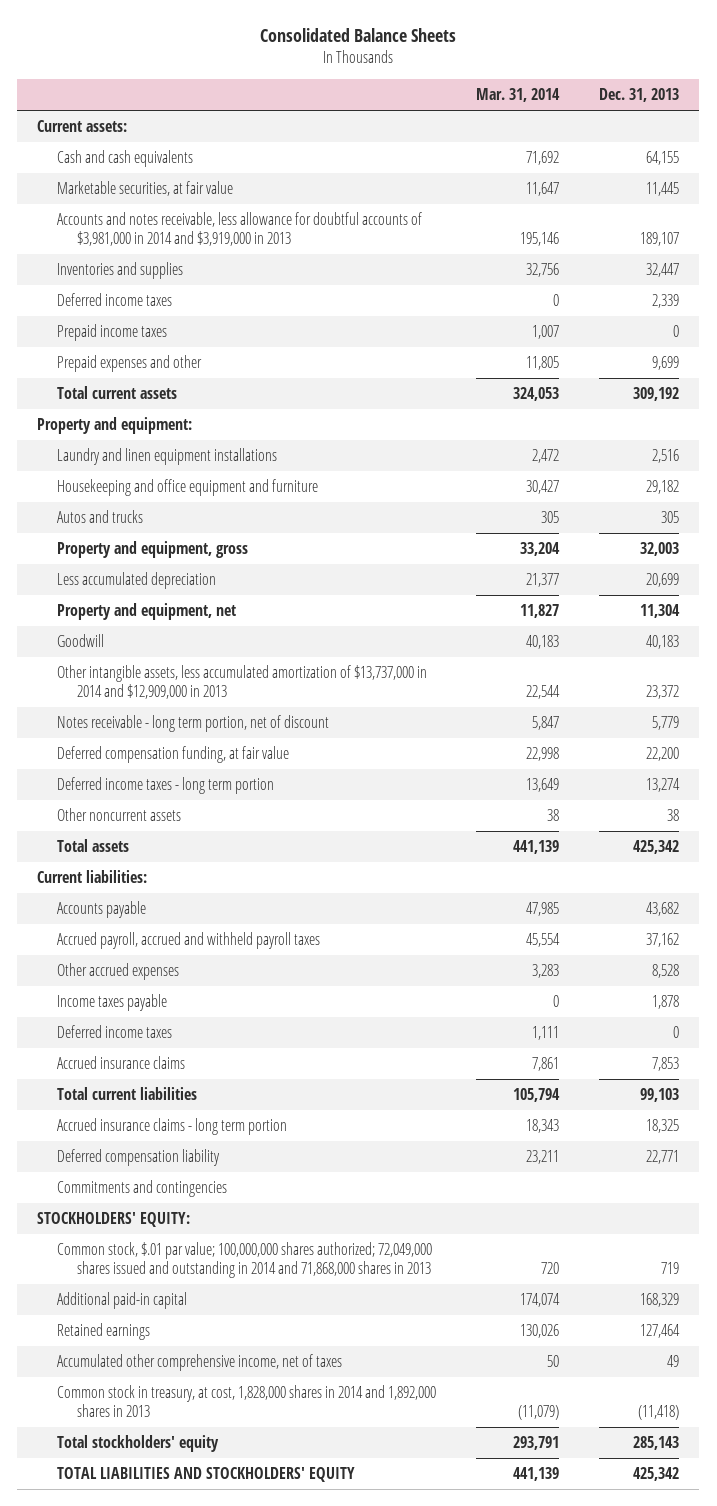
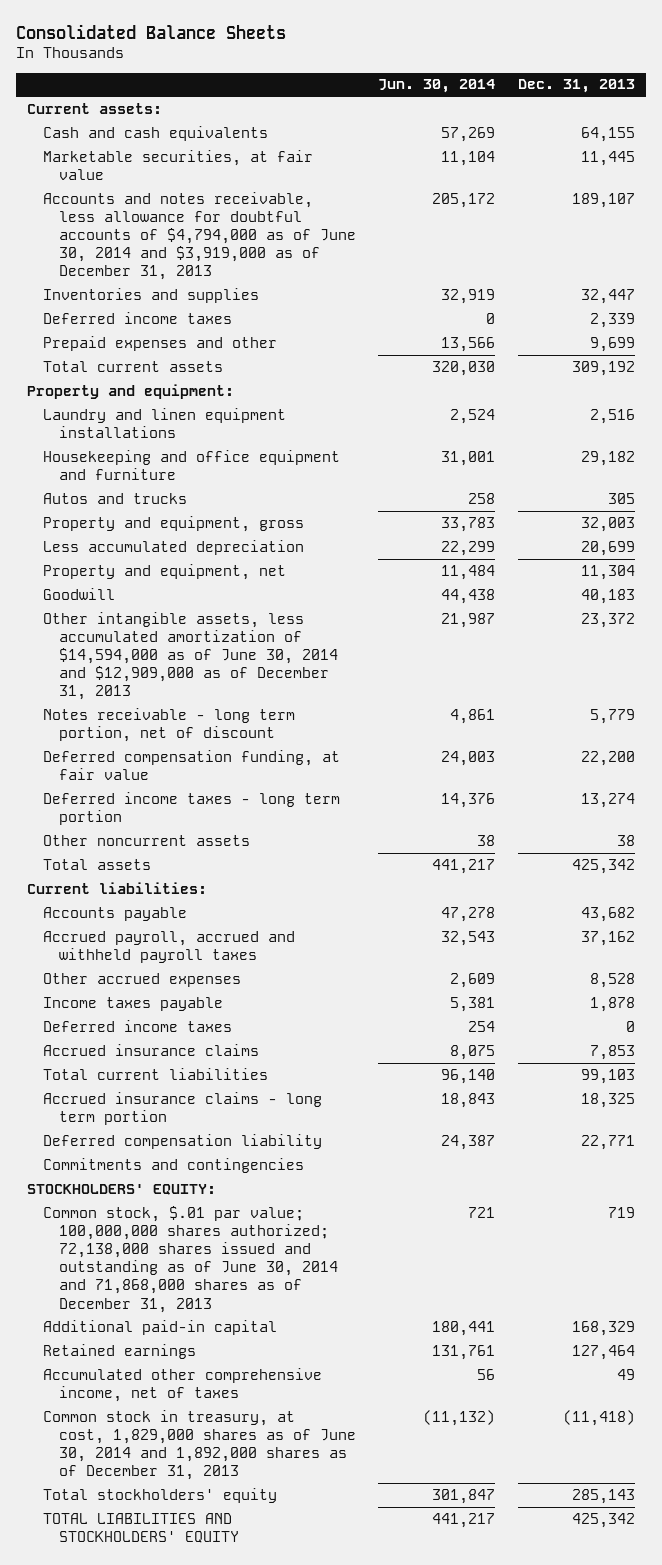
[476,88,561,103] Mar. 31, 2014 -> none
none -> [378,79,496,94] Jun. 30, 2014
[57,212,423,246] Accounts and notes receivable, less allowance for doubtful accounts of $3,981,000 in 2014 and $3,919,000 in 2013 -> [42,191,356,281] Accounts and notes receivable, less allowance for doubtful accounts of $4,794,000 as of June 30, 2014 and $3,919,000 as of December 31, 2013
[57,324,168,342] Prepaid income taxes -> none
[57,665,428,699] Other intangible assets, less accumulated amortization of $13,737,000 in 2014 and $12,909,000 in 2013 -> [42,611,338,701] Other intangible assets, less accumulated amortization of $14,594,000 as of June 30, 2014 and $12,909,000 as of December 31, 2013
[57,1242,433,1278] Common stock, $.01 par value; 100,000,000 shares authorized; 72,049,000 shares issued and outstanding in 2014 and 71,868,000 shares in 2013 -> [42,1205,338,1313] Common stock, $.01 par value; 100,000,000 shares authorized; 72,138,000 shares issued and outstanding as of June 30, 2014 and 71,868,000 shares as of December 31, 2013
[57,1385,437,1417] Common stock in treasury, at cost, 1,828,000 shares in 2014 and 1,892,000 shares in 2013 -> [42,1409,356,1481] Common stock in treasury, at cost, 1,829,000 shares as of June 30, 2014 and 1,892,000 shares as of December 31, 2013

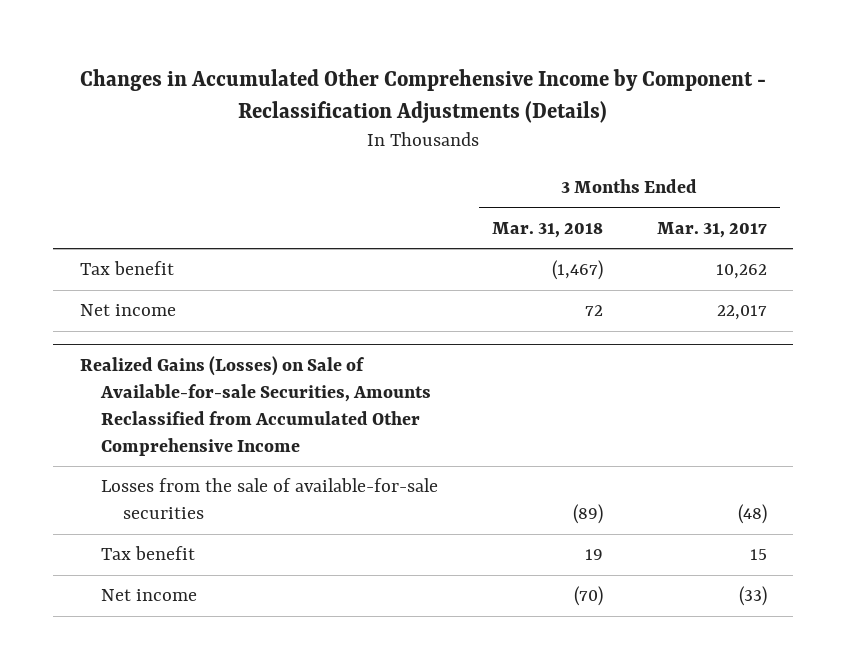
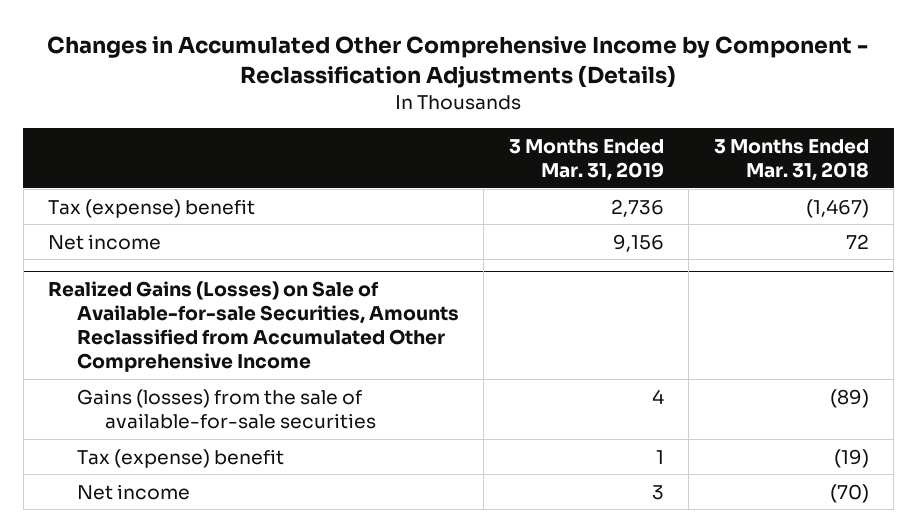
[656,221,767,238] Mar. 31, 2017 -> none
none -> [508,138,664,181] 3 Months Ended Mar. 31, 2019
[79,261,174,276] Tax benefit -> [48,198,256,218] Tax (expense) benefit
[101,478,439,520] Losses from the sale of available-for-sale securities -> [76,388,376,429] Gains (losses) from the sale of available-for-sale securities
[101,546,196,561] Tax benefit -> [76,448,284,468] Tax (expense) benefit
[585,549,604,561] 19 -> [833,448,869,468] (19)

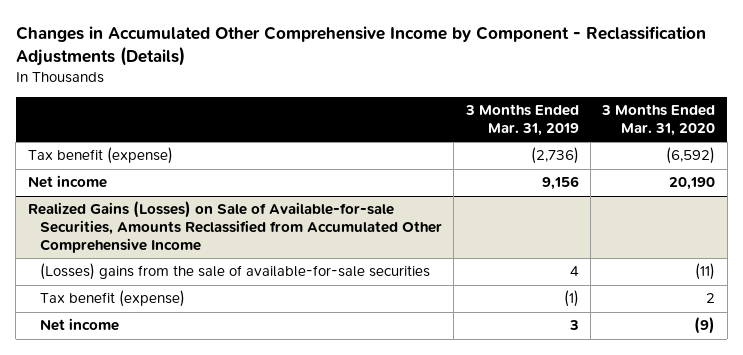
[713,138,869,181] 3 Months Ended Mar. 31, 2018 -> none
none -> [601,104,716,136] 3 Months Ended Mar. 31, 2020
[48,198,256,218] Tax (expense) benefit -> [27,147,173,165] Tax benefit (expense)
[610,198,664,217] 2,736 -> [530,147,579,165] (2,736)
[76,388,376,429] Gains (losses) from the sale of available-for-sale securities -> [39,263,430,281] (Losses) gains from the sale of available-for-sale securities
[76,448,284,468] Tax (expense) benefit -> [39,290,185,308] Tax benefit (expense)
[655,449,664,464] 1 -> [563,290,579,308] (1)

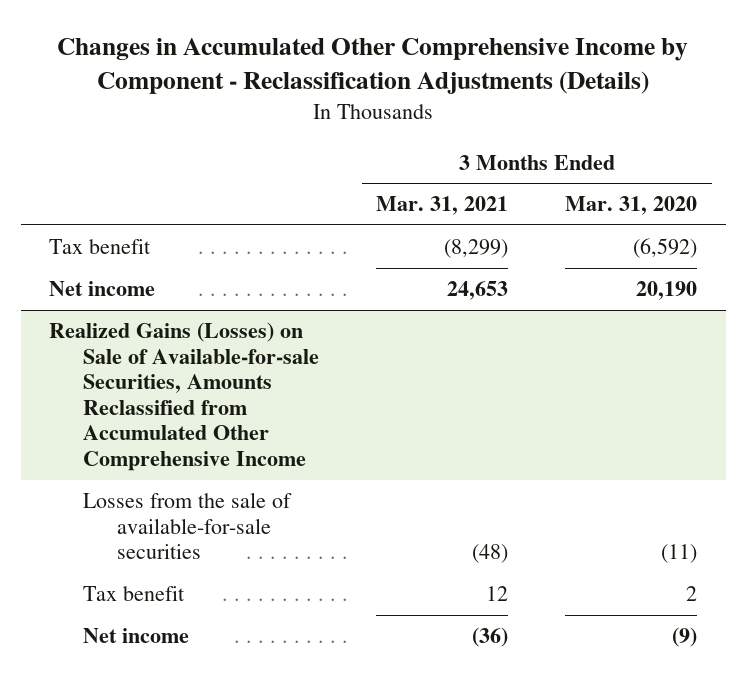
[464,104,579,136] 3 Months Ended Mar. 31, 2019 -> none
none -> [376,196,509,216] Mar. 31, 2021
[27,147,173,165] Tax benefit (expense) -> [49,239,152,255] Tax benefit
[39,263,430,281] (Losses) gains from the sale of available-for-sale securities -> [83,492,293,560] Losses from the sale of available-for-sale securities
[39,290,185,308] Tax benefit (expense) -> [83,586,186,602] Tax benefit

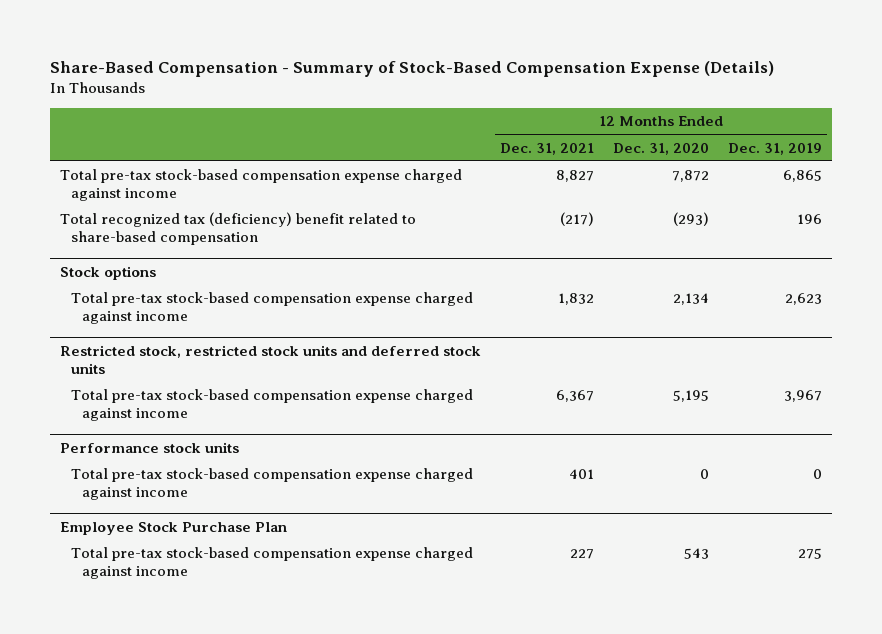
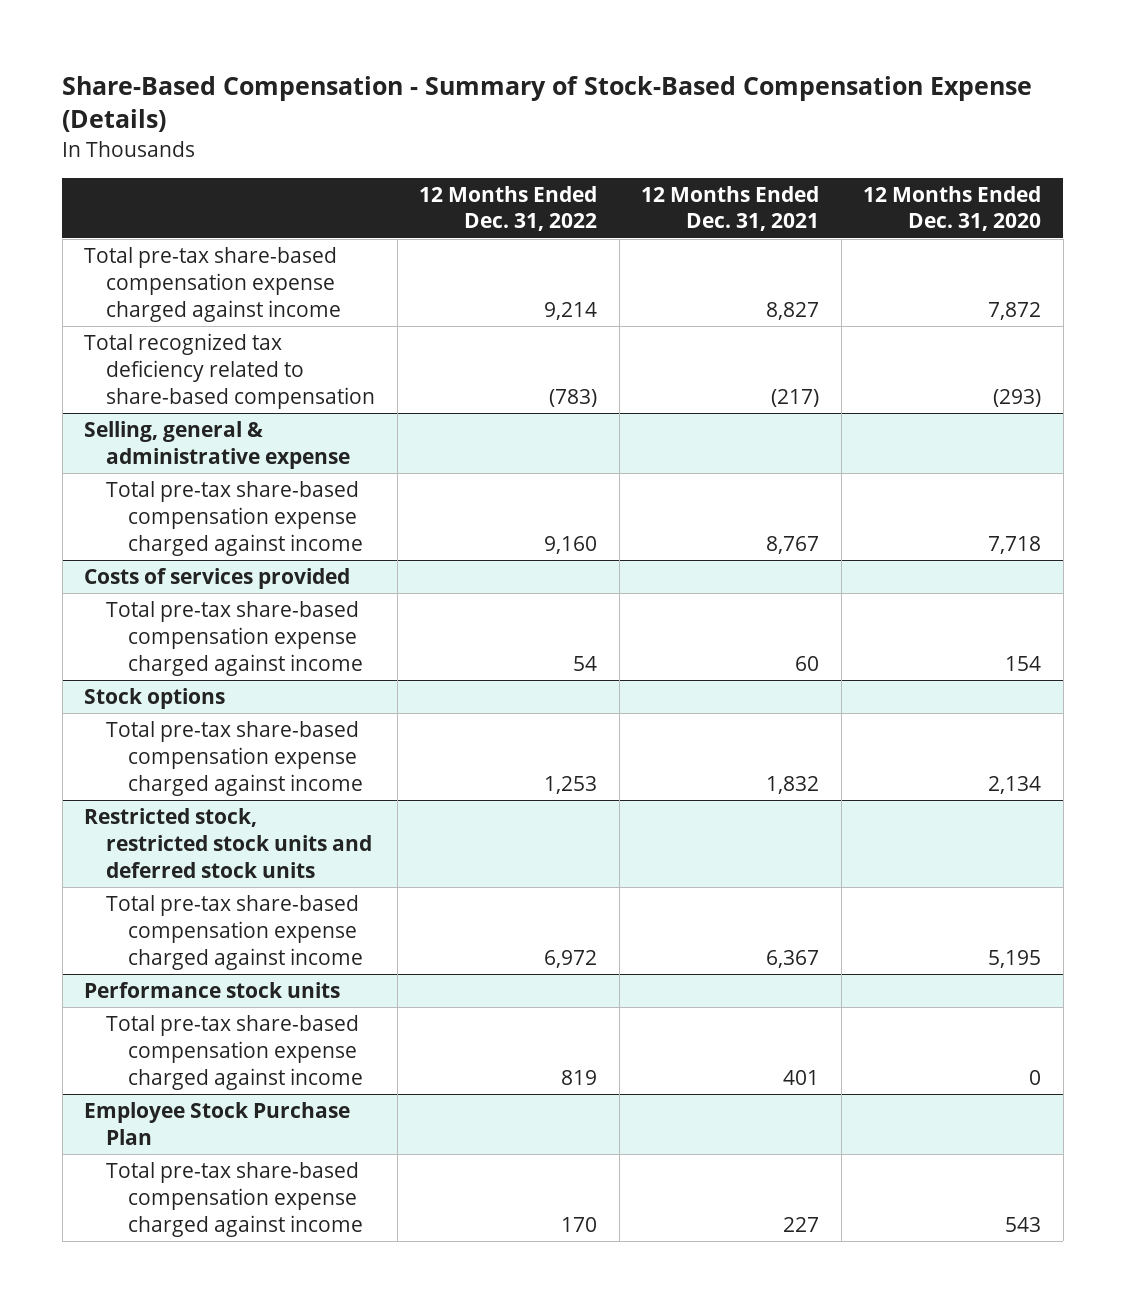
[728,142,823,155] Dec. 31, 2019 -> none
none -> [419,185,598,232] 12 Months Ended Dec. 31, 2022
[59,169,462,201] Total pre-tax stock-based compensation expense charged against income -> [84,247,342,322] Total pre-tax share-based compensation expense charged against income
[59,212,416,245] Total recognized tax (deficiency) benefit related to share-based compensation -> [84,333,376,409] Total recognized tax deficiency related to share-based compensation
none -> [84,421,351,469] Selling, general & administrative expense
none -> [106,481,363,556] Total pre-tax share-based compensation expense charged against income
none -> [84,568,351,590] Costs of services provided
none -> [106,601,363,676] Total pre-tax share-based compensation expense charged against income
[70,292,473,324] Total pre-tax stock-based compensation expense charged against income -> [106,721,363,796] Total pre-tax share-based compensation expense charged against income
[70,389,473,421] Total pre-tax stock-based compensation expense charged against income -> [106,895,363,970] Total pre-tax share-based compensation expense charged against income
[70,468,473,500] Total pre-tax stock-based compensation expense charged against income -> [106,1015,363,1090] Total pre-tax share-based compensation expense charged against income
[70,547,473,579] Total pre-tax stock-based compensation expense charged against income -> [106,1162,363,1237] Total pre-tax share-based compensation expense charged against income

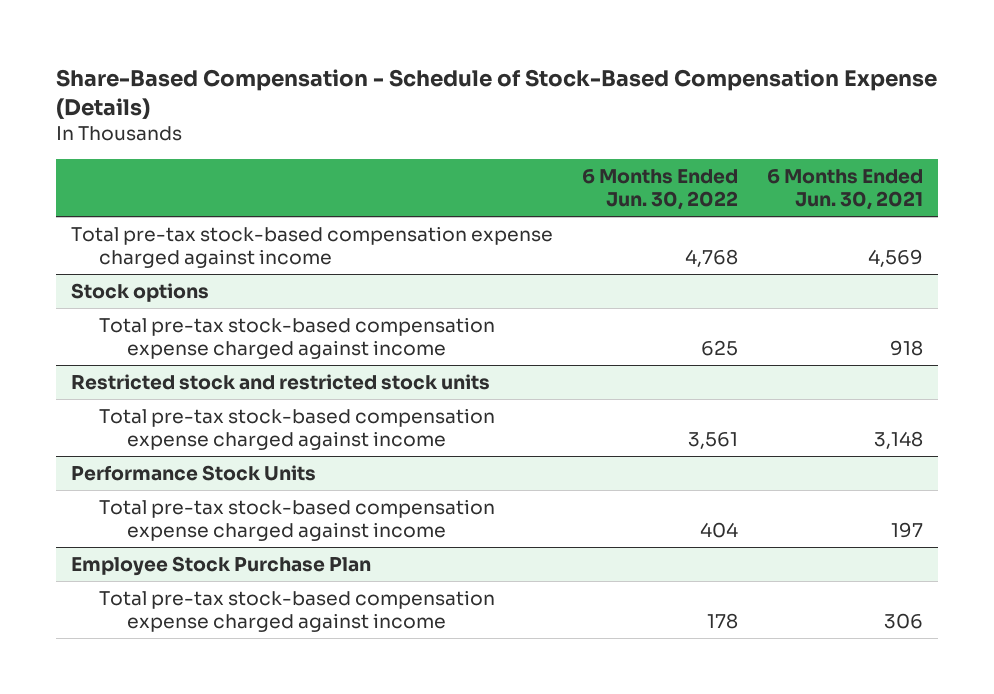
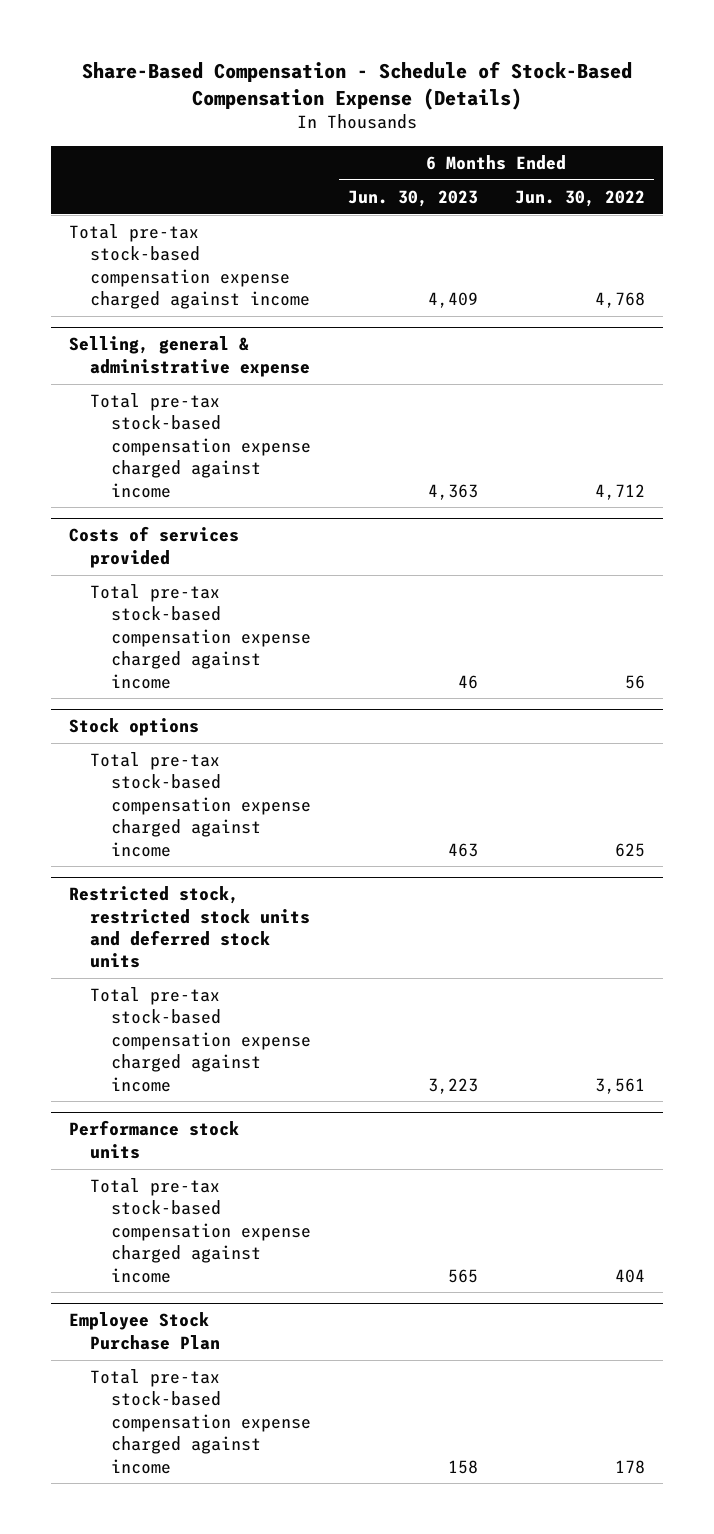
[766,168,923,211] 6 Months Ended Jun. 30, 2021 -> none
none -> [348,189,479,207] Jun. 30, 2023
none -> [69,336,311,377] Selling, general & administrative expense
none -> [90,393,312,498] Total pre-tax stock-based compensation expense charged against income
none -> [69,526,240,568] Costs of services provided
none -> [90,584,312,689] Total pre-tax stock-based compensation expense charged against income
[70,373,490,390] Restricted stock and restricted stock units -> [69,886,311,969] Restricted stock, restricted stock units and deferred stock units
[70,464,316,481] Performance Stock Units -> [69,1120,240,1159] Performance stock units

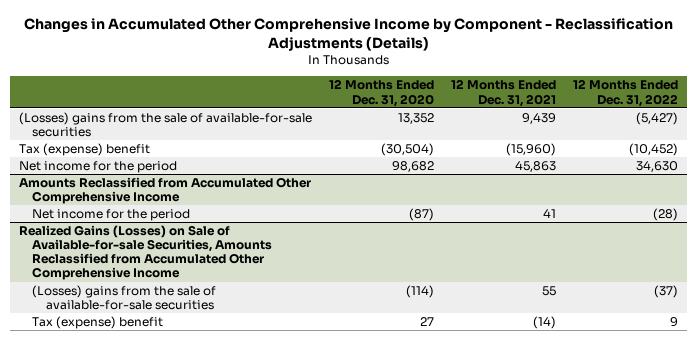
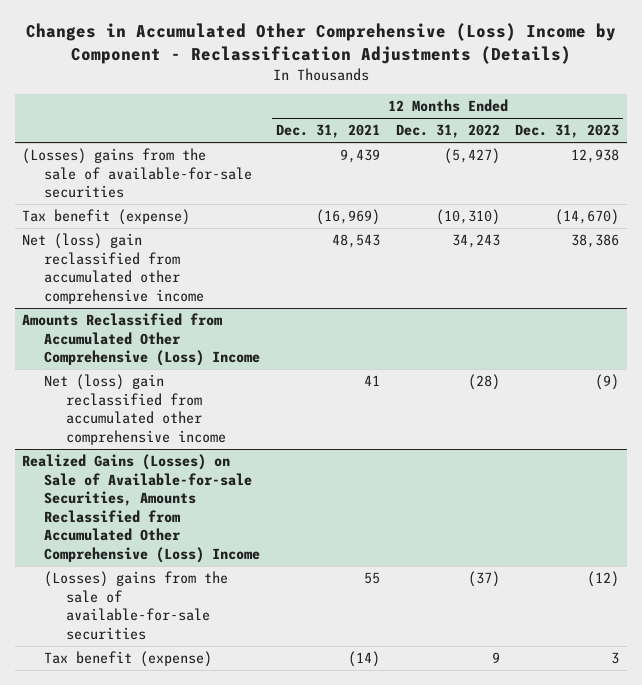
[23,18,673,51] Changes in Accumulated Other Comprehensive Income by Component - Reclassification Adjustments (Details) -> [25,23,616,65] Changes in Accumulated Other Comprehensive (Loss) Income by Component - Reclassification Adjustments (Details)
[328,79,434,107] 12 Months Ended Dec. 31, 2020 -> none
none -> [515,124,620,139] Dec. 31, 2023
[18,161,177,174] Net income for the period -> none
[18,143,150,157] Tax (expense) benefit -> [22,209,191,226] Tax benefit (expense)
[506,143,557,157] (15,960) -> [315,209,380,226] (16,969)
[629,143,679,157] (10,452) -> [435,209,500,226] (10,310)
none -> [22,233,205,304] Net (loss) gain reclassified from accumulated other comprehensive income
[18,177,311,205] Amounts Reclassified from Accumulated Other Comprehensive Income -> [22,313,261,367] Amounts Reclassified from Accumulated Other Comprehensive (Loss) Income
[32,209,191,222] Net income for the period -> [44,374,226,445] Net (loss) gain reclassified from accumulated other comprehensive income
[18,225,273,281] Realized Gains (Losses) on Sale of Available-for-sale Securities, Amounts Reclassified from Accumulated Other Comprehensive Income -> [22,454,261,563] Realized Gains (Losses) on Sale of Available-for-sale Securities, Amounts Reclassified from Accumulated Other Comprehensive (Loss) Income
[32,316,164,330] Tax (expense) benefit -> [44,651,213,668] Tax benefit (expense)

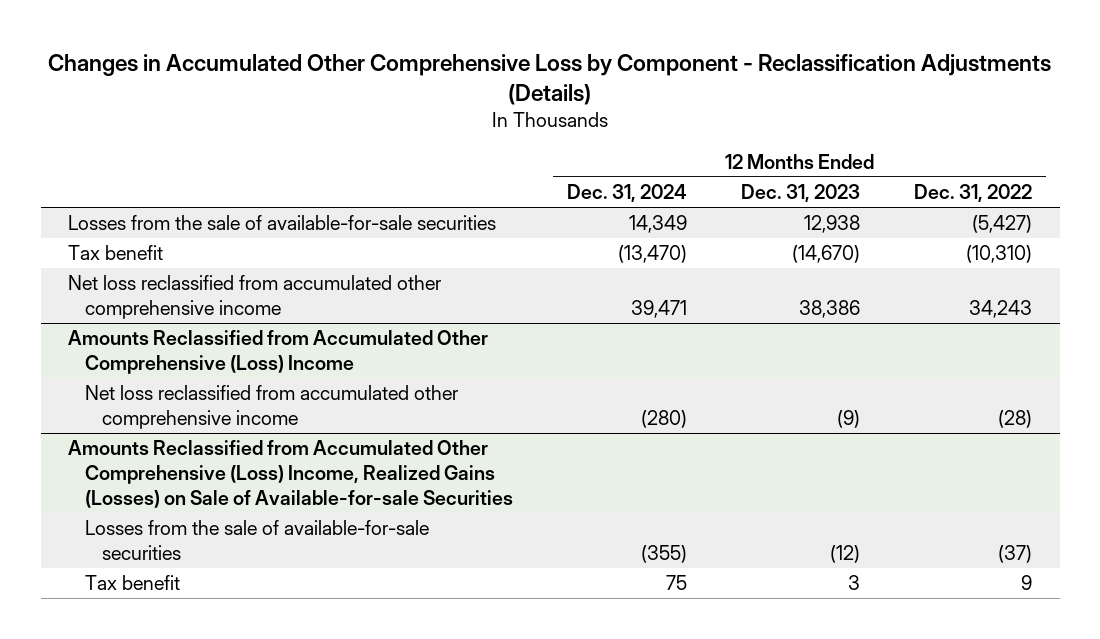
[25,23,616,65] Changes in Accumulated Other Comprehensive (Loss) Income by Component - Reclassification Adjustments (Details) -> [48,53,1052,105] Changes in Accumulated Other Comprehensive Loss by Component - Reclassification Adjustments (Details)
[275,124,380,139] Dec. 31, 2021 -> none
none -> [566,184,687,203] Dec. 31, 2024
[22,148,253,199] (Losses) gains from the sale of available-for-sale securities -> [67,215,496,231] Losses from the sale of available-for-sale securities
[22,209,191,226] Tax benefit (expense) -> [67,245,163,261] Tax benefit
[22,233,205,304] Net (loss) gain reclassified from accumulated other comprehensive income -> [67,275,441,320] Net loss reclassified from accumulated other comprehensive income
[44,374,226,445] Net (loss) gain reclassified from accumulated other comprehensive income -> [84,385,458,430] Net loss reclassified from accumulated other comprehensive income
[22,454,261,563] Realized Gains (Losses) on Sale of Available-for-sale Securities, Amounts Reclassified from Accumulated Other Comprehensive (Loss) Income -> [67,440,513,508] Amounts Reclassified from Accumulated Other Comprehensive (Loss) Income, Realized Gains (Losses) on Sale of Available-for-sale Securities
[44,571,229,640] (Losses) gains from the sale of available-for-sale securities -> [84,520,429,561] Losses from the sale of available-for-sale securities
[44,651,213,668] Tax benefit (expense) -> [84,575,180,591] Tax benefit

